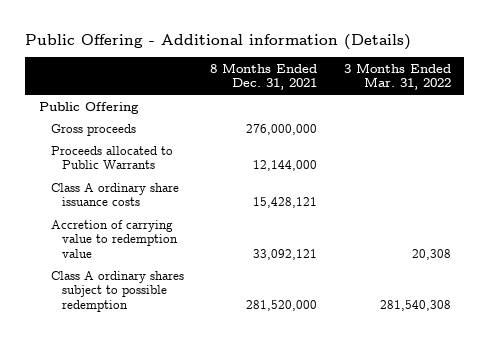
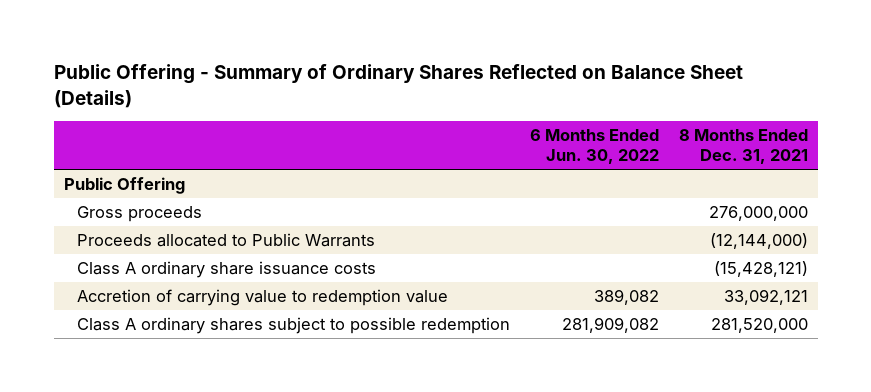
[25,33,412,50] Public Offering - Additional information (Details) -> [53,64,743,108] Public Offering - Summary of Ordinary Shares Reflected on Balance Sheet (Details)
[343,62,451,91] 3 Months Ended Mar. 31, 2022 -> none
none -> [529,128,659,165] 6 Months Ended Jun. 30, 2022
[253,160,318,172] 12,144,000 -> [709,232,808,249] (12,144,000)
[253,197,318,209] 15,428,121 -> [713,260,808,277] (15,428,121)

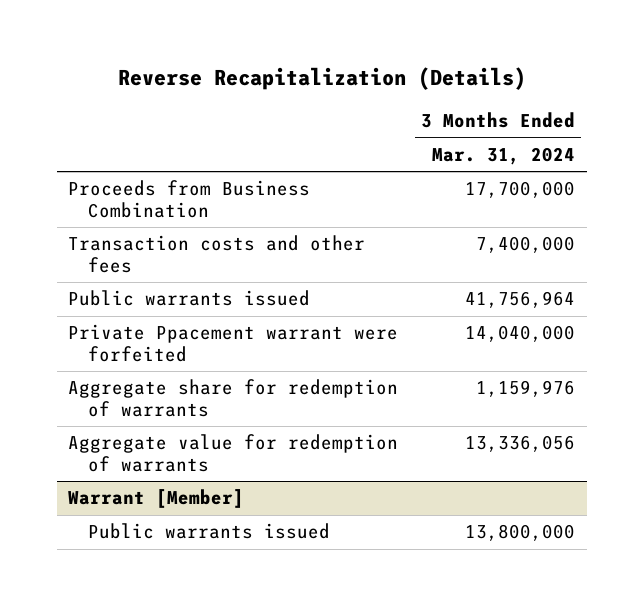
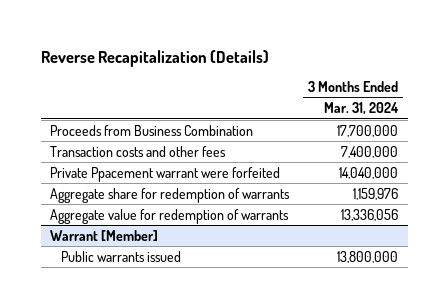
[68,290,311,307] Public warrants issued -> none

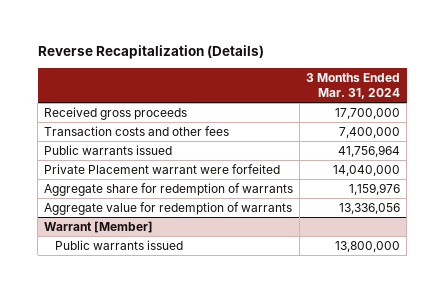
[50,124,254,136] Proceeds from Business Combination -> [44,106,188,120] Received gross proceeds
none -> [44,144,173,155] Public warrants issued
[50,166,281,182] Private Ppacement warrant were forfeited -> [44,163,281,174] Private Placement warrant were forfeited

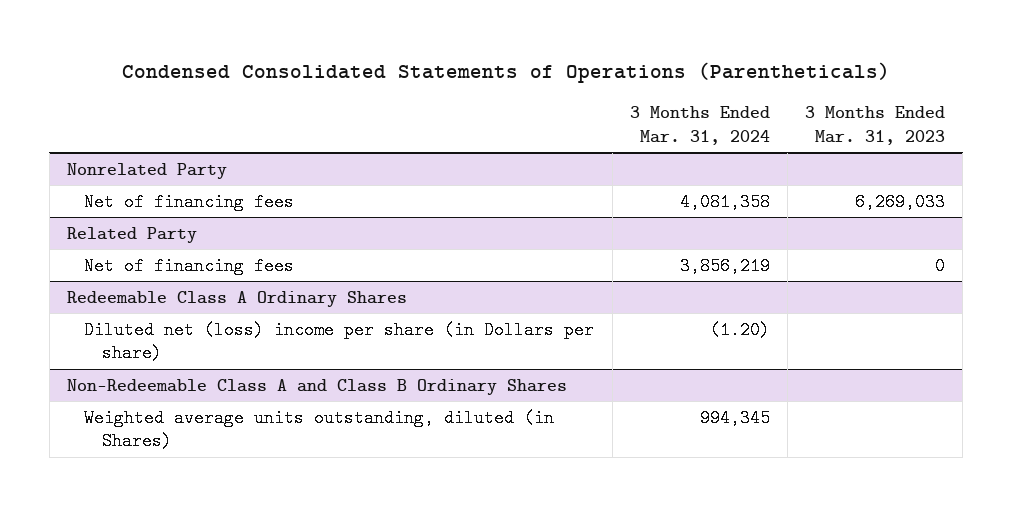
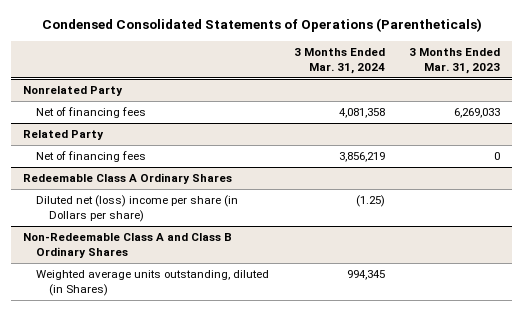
[709,320,770,339] (1.20) -> [355,195,385,208] (1.25)

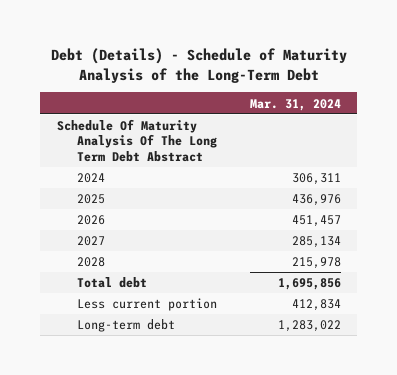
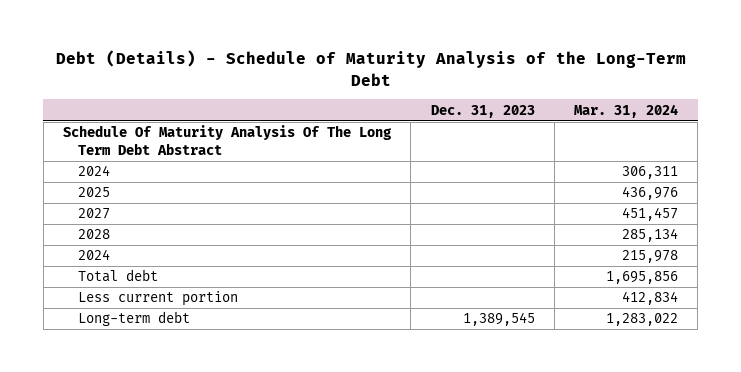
none -> [430,104,535,118] Dec. 31, 2023
[76,215,105,226] 2026 -> none
[291,236,341,249] 285,134 -> [622,207,679,222] 451,457
[291,257,341,270] 215,978 -> [622,228,679,243] 285,134
none -> [77,249,110,261] 2024

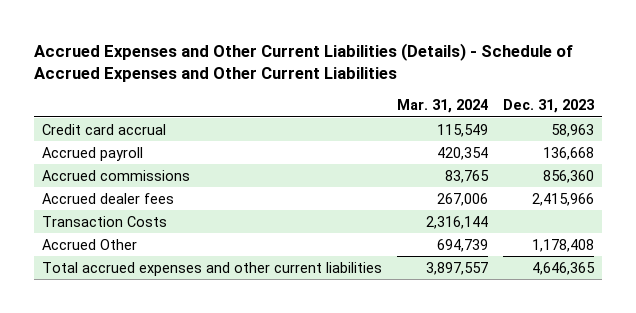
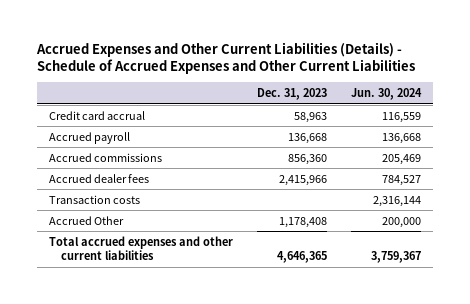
[397,99,489,114] Mar. 31, 2024 -> none
none -> [351,88,423,101] Jun. 30, 2024
[42,215,168,227] Transaction Costs -> [48,194,140,204] Transaction costs

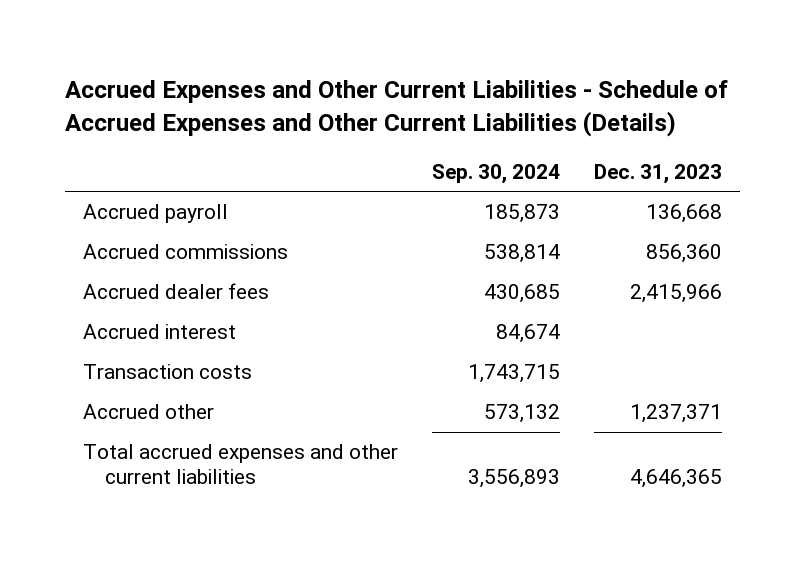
[35,41,415,75] Accrued Expenses and Other Current Liabilities (Details) - Schedule of Accrued Expenses and Other Current Liabilities -> [65,79,729,137] Accrued Expenses and Other Current Liabilities - Schedule of Accrued Expenses and Other Current Liabilities (Details)
[351,88,423,101] Jun. 30, 2024 -> none
none -> [432,163,561,184] Sep. 30, 2024
[48,110,145,120] Credit card accrual -> none
none -> [82,324,236,340] Accrued interest
[48,215,124,225] Accrued Other -> [82,404,214,420] Accrued other
[278,216,327,228] 1,178,408 -> [630,404,723,424] 1,237,371

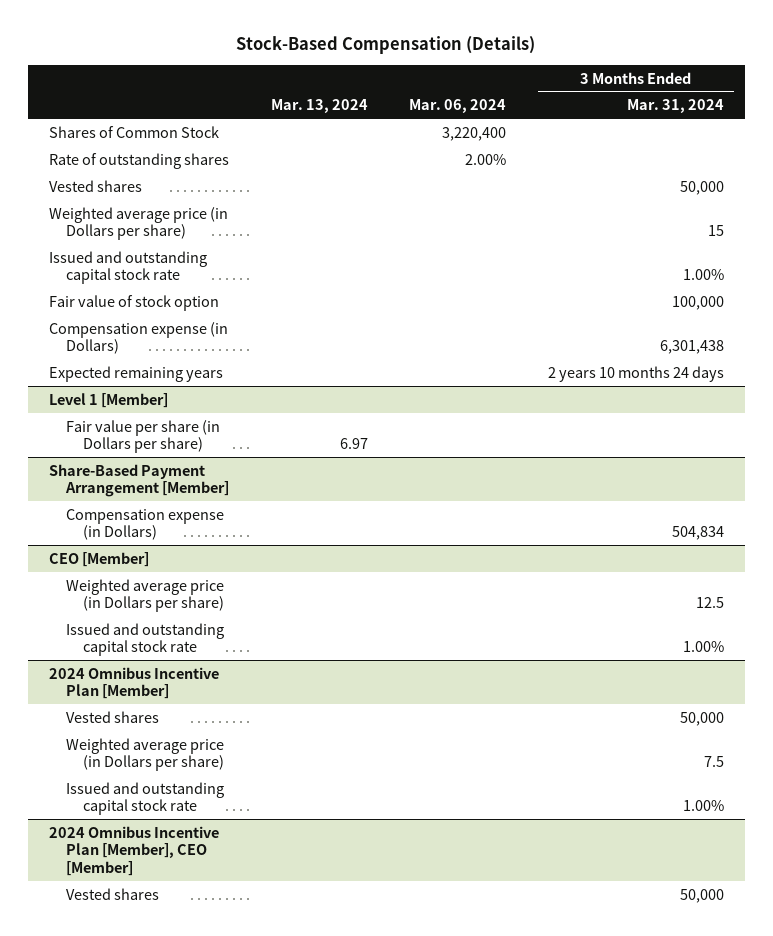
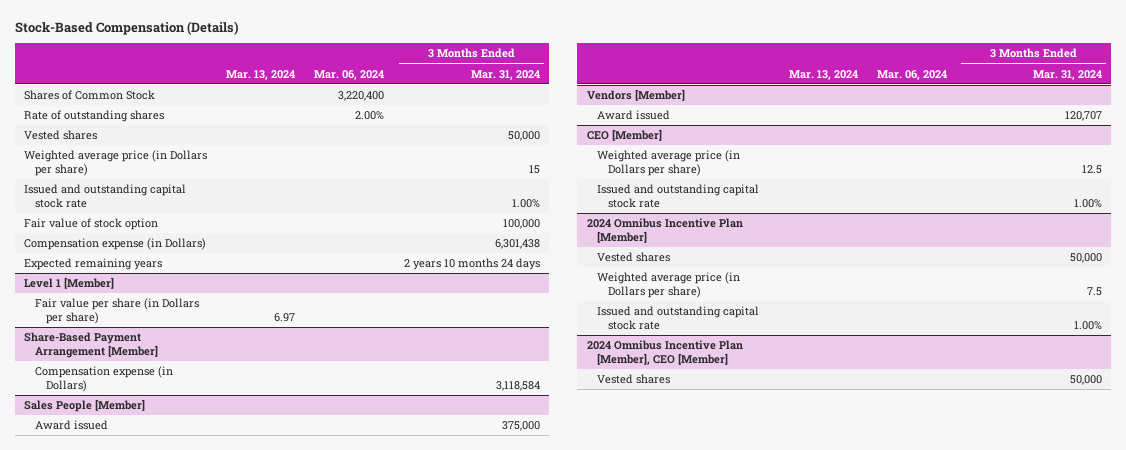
[671,526,724,541] 504,834 -> [495,381,540,392] 3,118,584
none -> [24,399,146,413] Sales People [Member]
none -> [35,420,109,431] Award issued
none -> [586,89,685,102] Vendors [Member]
none -> [597,110,671,121] Award issued

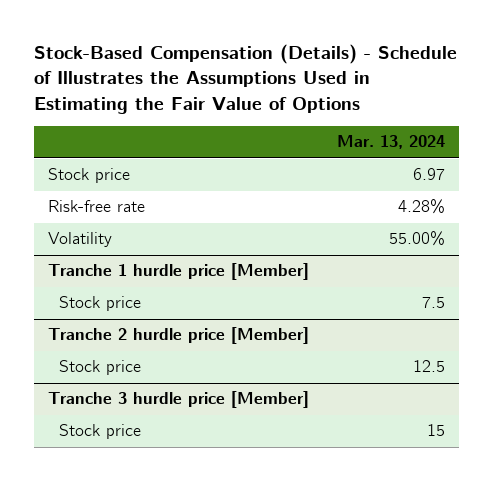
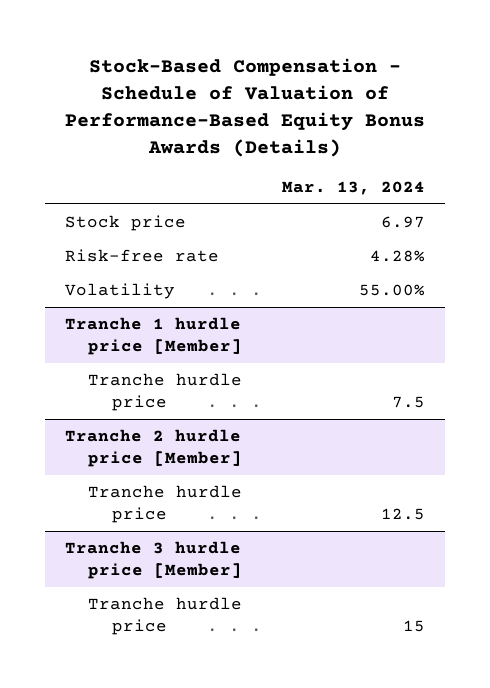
[33,44,457,114] Stock-Based Compensation (Details) - Schedule of Illustrates the Assumptions Used in Estimating the Fair Value of Options -> [64,57,425,157] Stock-Based Compensation - Schedule of Valuation of Performance-Based Equity Bonus Awards (Details)
[59,296,142,312] Stock price -> none
none -> [88,372,243,411] Tranche hurdle price
[59,360,142,376] Stock price -> [88,484,243,523] Tranche hurdle price
[59,424,142,440] Stock price -> none
none -> [88,596,243,635] Tranche hurdle price

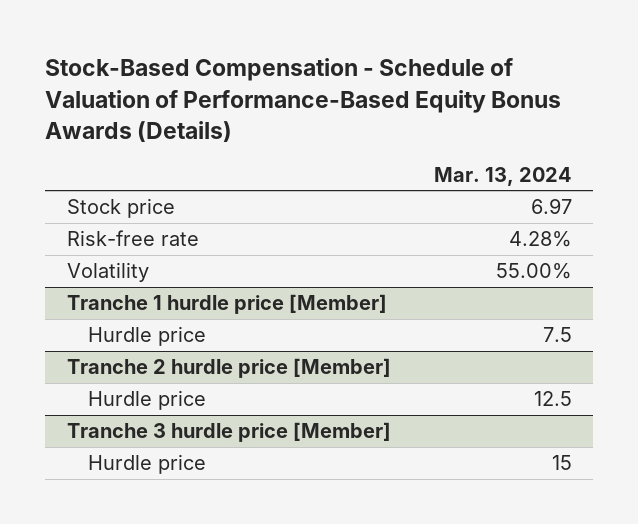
[88,372,243,411] Tranche hurdle price -> [88,326,207,347] Hurdle price
[88,484,243,523] Tranche hurdle price -> [88,390,207,411] Hurdle price
[88,596,243,635] Tranche hurdle price -> [88,454,207,475] Hurdle price

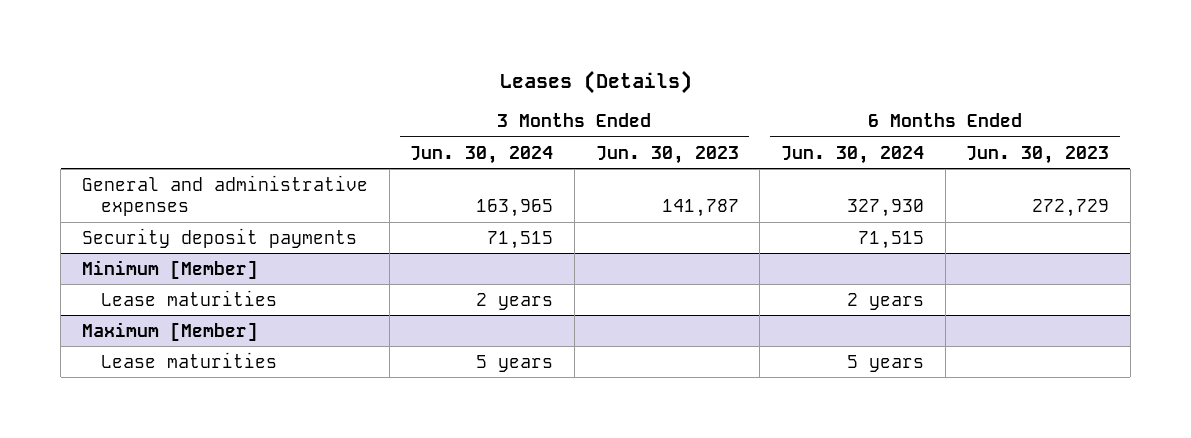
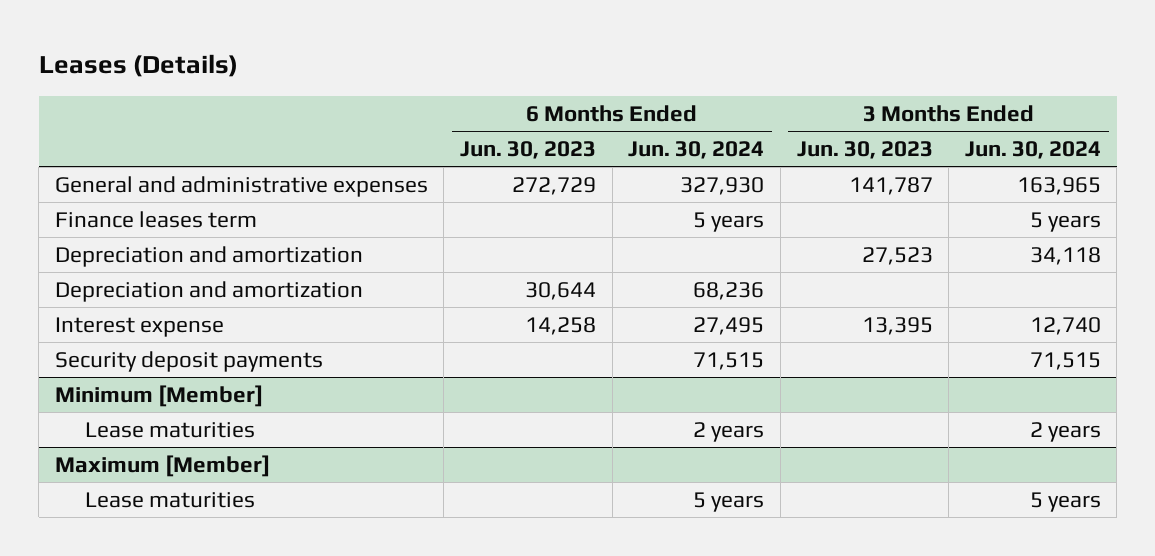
none -> [54,210,257,228] Finance leases term
none -> [54,245,363,267] Depreciation and amortization
none -> [54,280,363,302] Depreciation and amortization
none -> [54,316,224,337] Interest expense

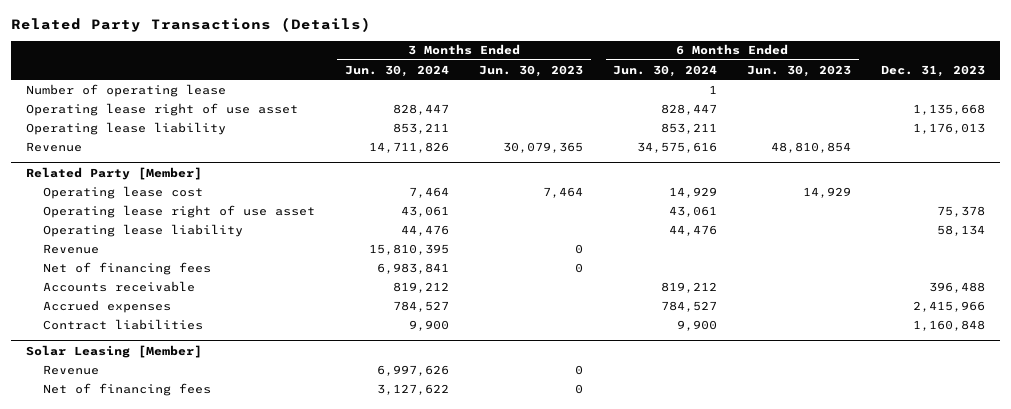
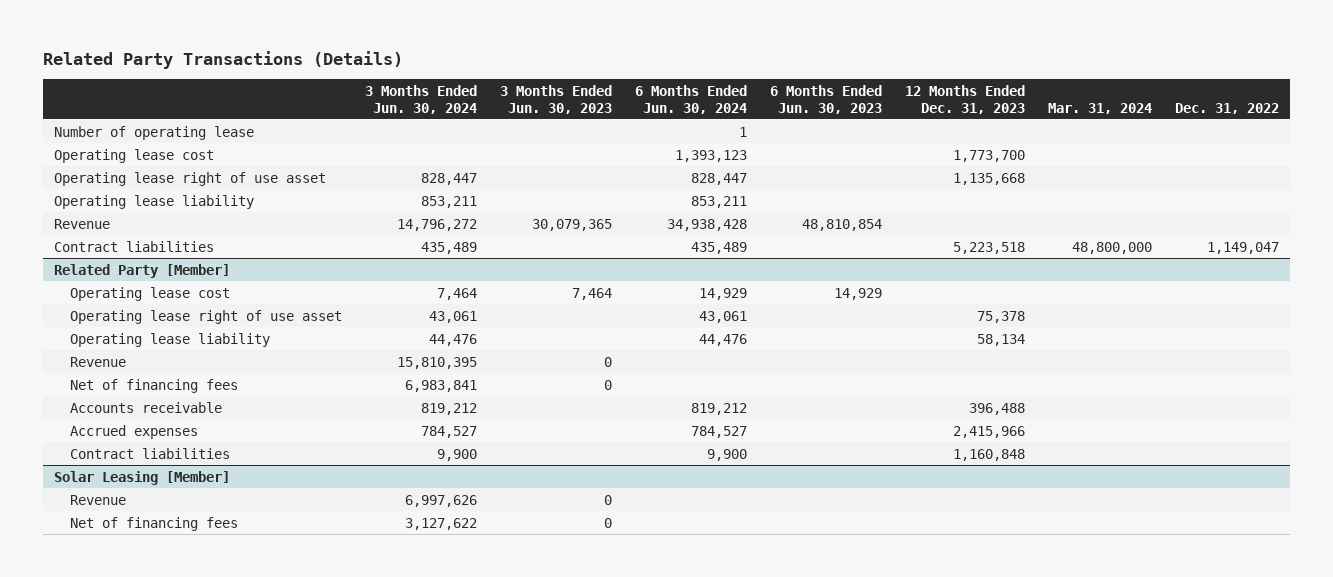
[881,64,986,77] Dec. 31, 2023 -> none
none -> [904,84,1025,114] 12 Months Ended Dec. 31, 2023
none -> [1047,102,1152,114] Mar. 31, 2024
none -> [1174,102,1279,114] Dec. 31, 2022
none -> [54,148,215,163] Operating lease cost
[368,141,449,153] 14,711,826 -> [396,218,477,231] 14,796,272
[637,141,718,153] 34,575,616 -> [666,218,747,231] 34,938,428
none -> [54,240,215,252] Contract liabilities

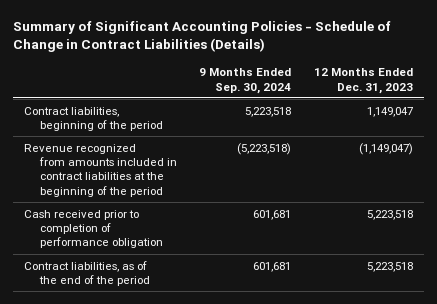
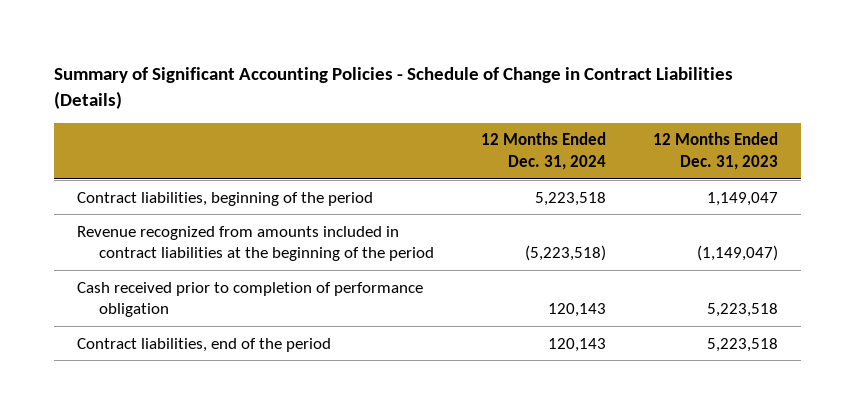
[199,68,292,94] 9 Months Ended Sep. 30, 2024 -> none
none -> [480,132,606,170] 12 Months Ended Dec. 31, 2024
[23,260,150,286] Contract liabilities, as of the end of the period -> [77,337,332,352] Contract liabilities, end of the period

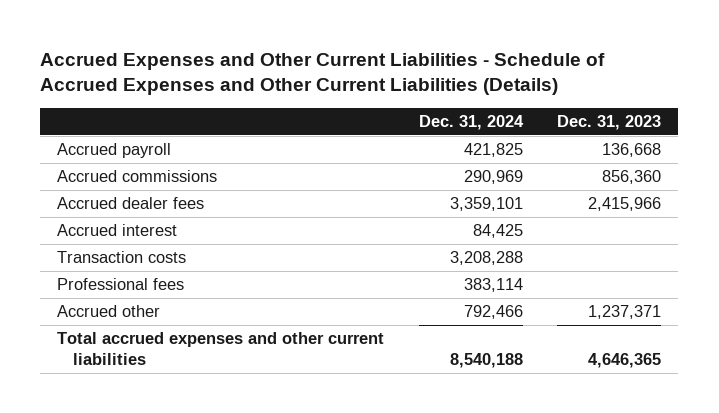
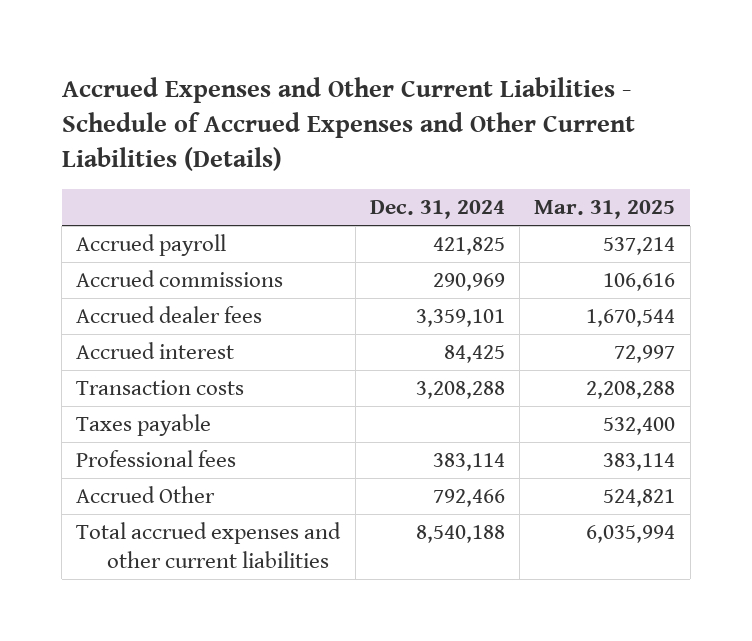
[557,114,662,130] Dec. 31, 2023 -> none
none -> [534,200,676,220] Mar. 31, 2025
none -> [76,413,212,436] Taxes payable
[57,305,161,318] Accrued other -> [76,485,216,503] Accrued Other

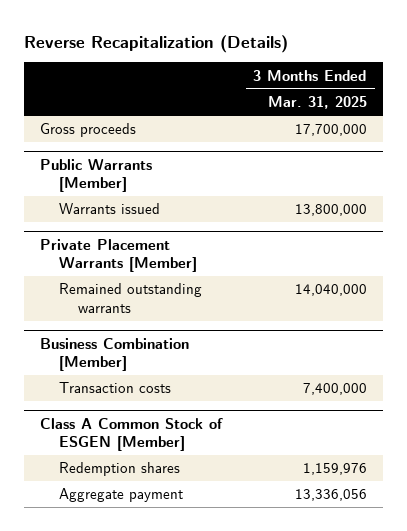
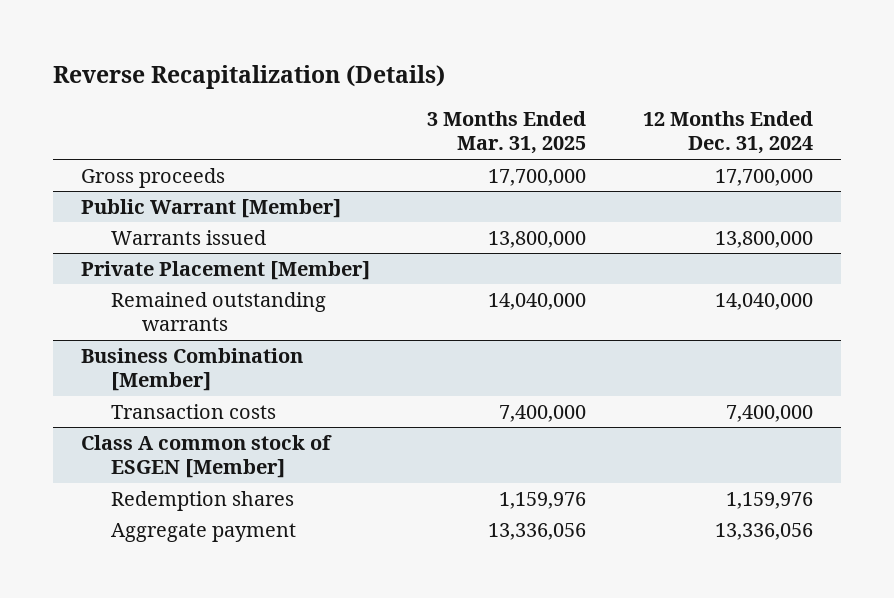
none -> [642,110,813,155] 12 Months Ended Dec. 31, 2024
[40,158,153,192] Public Warrants [Member] -> [80,198,341,218] Public Warrant [Member]
[40,238,198,272] Private Placement Warrants [Member] -> [80,260,370,280] Private Placement [Member]
[40,417,224,451] Class A Common Stock of ESGEN [Member] -> [80,434,332,479] Class A common stock of ESGEN [Member]

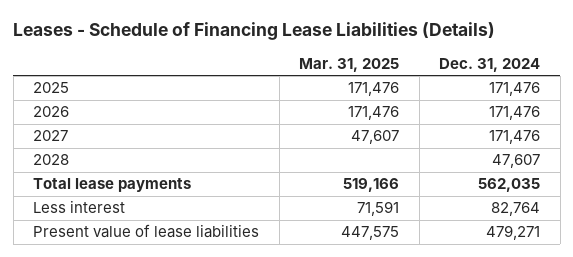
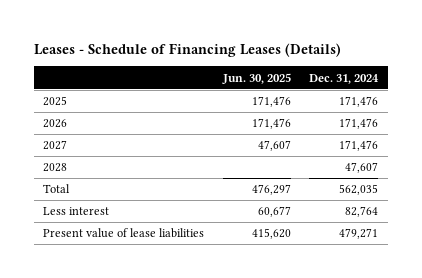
[13,22,496,41] Leases - Schedule of Financing Lease Liabilities (Details) -> [34,42,342,57] Leases - Schedule of Financing Leases (Details)
[299,57,400,72] Mar. 31, 2025 -> none
none -> [221,72,291,84] Jun. 30, 2025
[33,178,192,193] Total lease payments -> [43,184,71,194] Total

